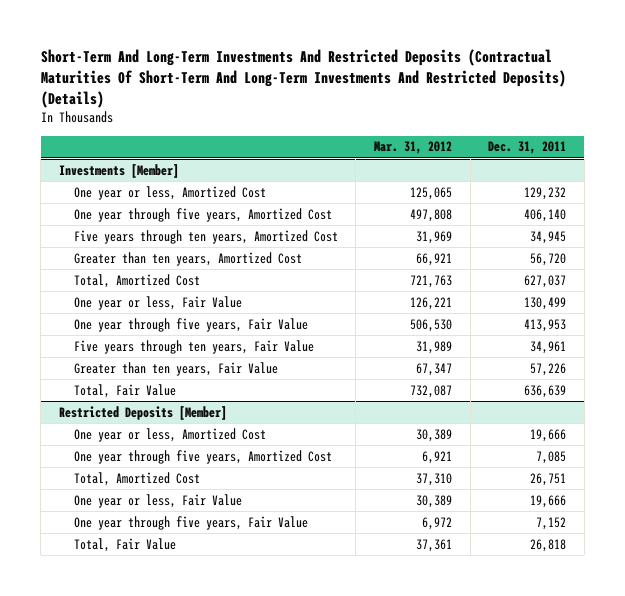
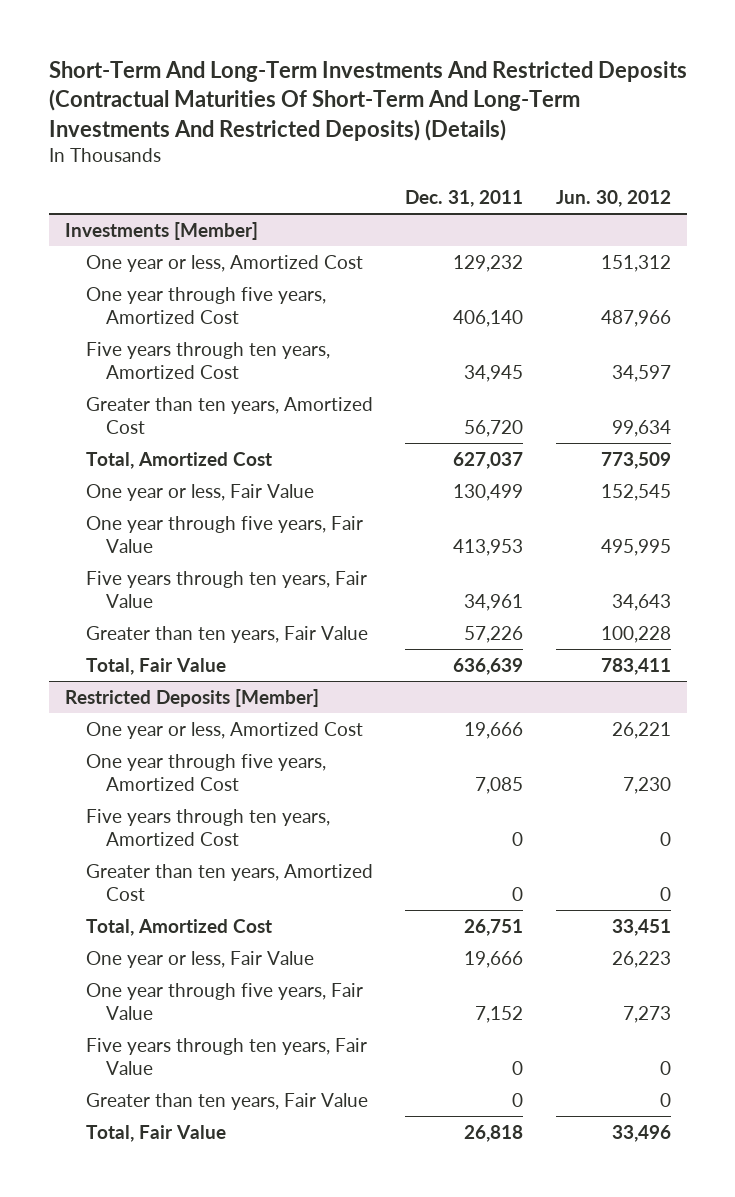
[373,141,452,155] Mar. 31, 2012 -> none
none -> [555,190,671,208] Jun. 30, 2012
none -> [85,808,330,847] Five years through ten years, Amortized Cost
none -> [85,863,373,902] Greater than ten years, Amortized Cost
none -> [85,1037,367,1076] Five years through ten years, Fair Value
none -> [85,1092,368,1110] Greater than ten years, Fair Value

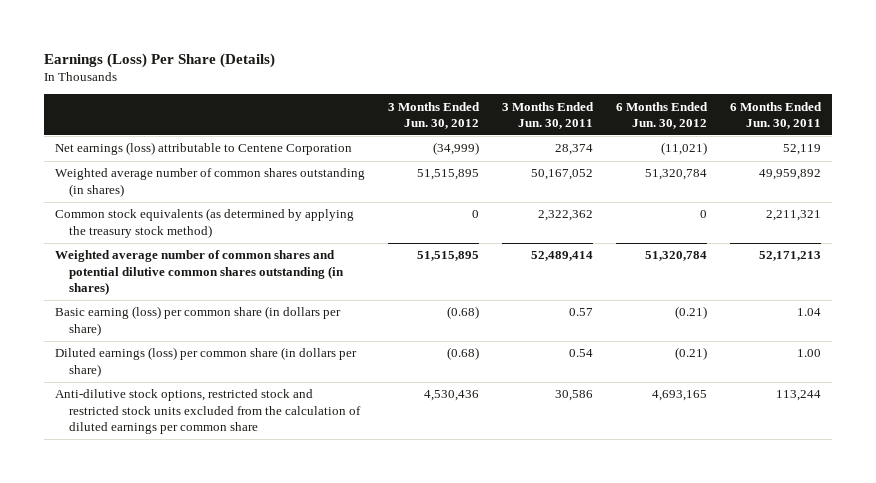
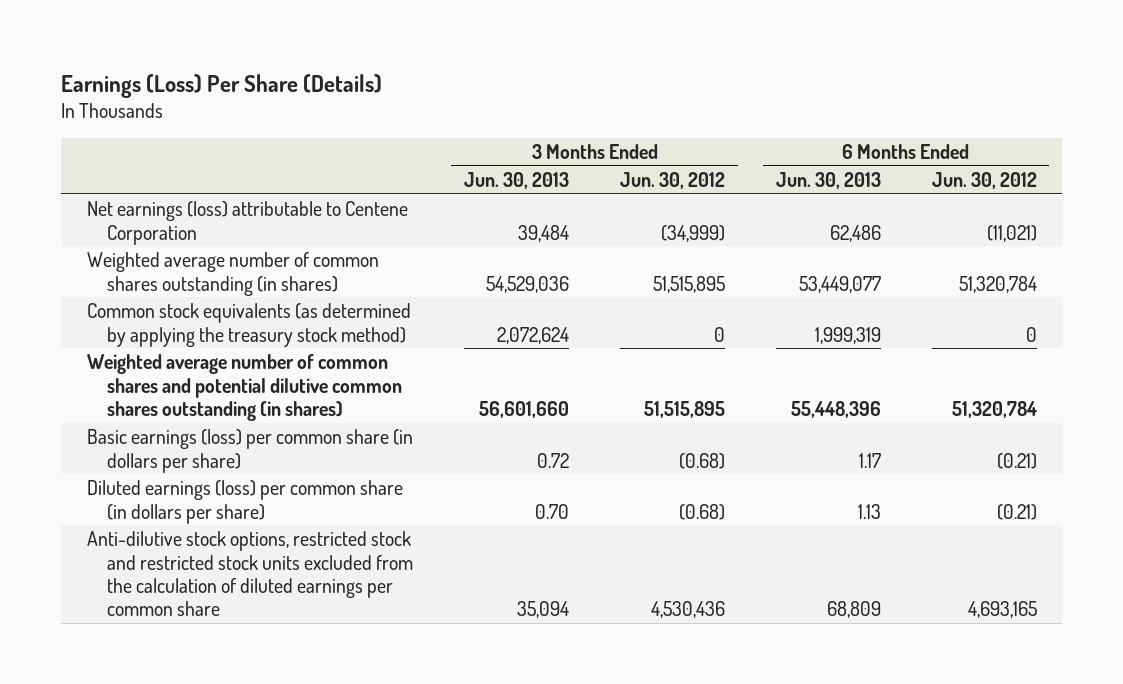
[502,101,595,129] 3 Months Ended Jun. 30, 2011 -> none
[729,101,822,129] 6 Months Ended Jun. 30, 2011 -> none
none -> [464,171,570,189] Jun. 30, 2013
none -> [775,171,881,189] Jun. 30, 2013
[55,306,342,336] Basic earning (loss) per common share (in dollars per share) -> [86,429,413,473] Basic earnings (loss) per common share (in dollars per share)

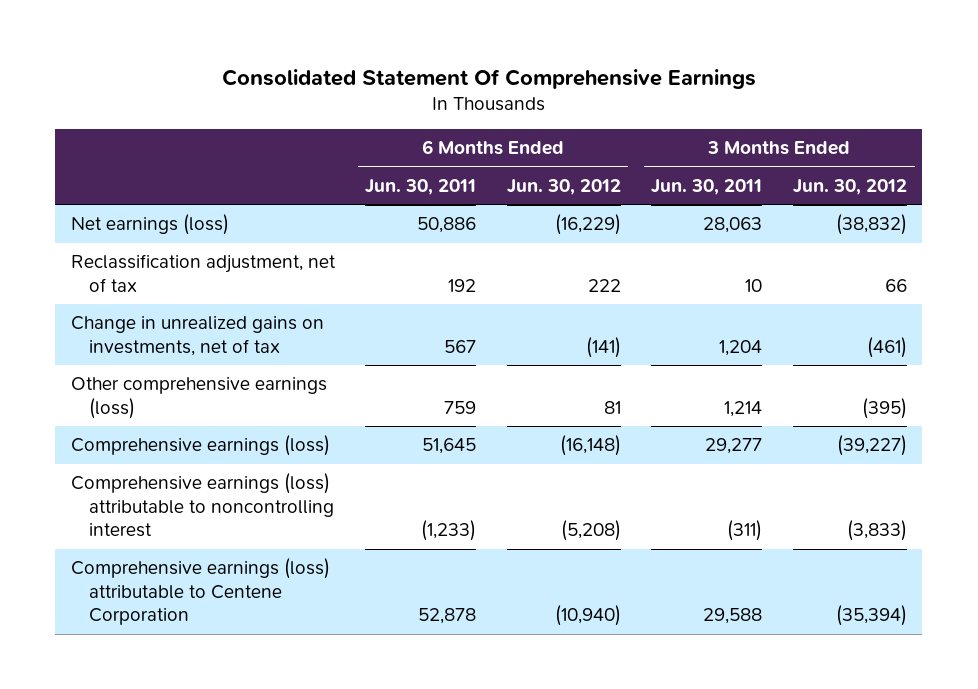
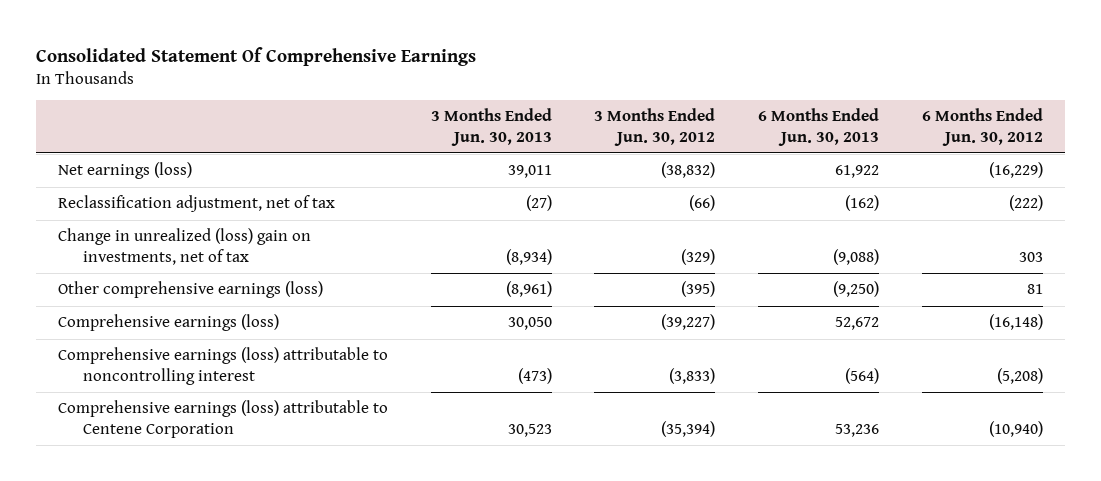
[365,179,477,196] Jun. 30, 2011 -> none
[651,179,763,196] Jun. 30, 2011 -> none
none -> [430,108,552,146] 3 Months Ended Jun. 30, 2013
none -> [758,108,880,146] 6 Months Ended Jun. 30, 2013
[587,278,621,292] 222 -> [1009,195,1044,212] (222)
[885,278,908,292] 66 -> [689,195,716,212] (66)
[70,316,324,356] Change in unrealized gains on investments, net of tax -> [57,228,311,265] Change in unrealized (loss) gain on investments, net of tax
[585,336,621,358] (141) -> [1019,251,1044,262] 303
[867,336,908,358] (461) -> [681,248,716,265] (329)

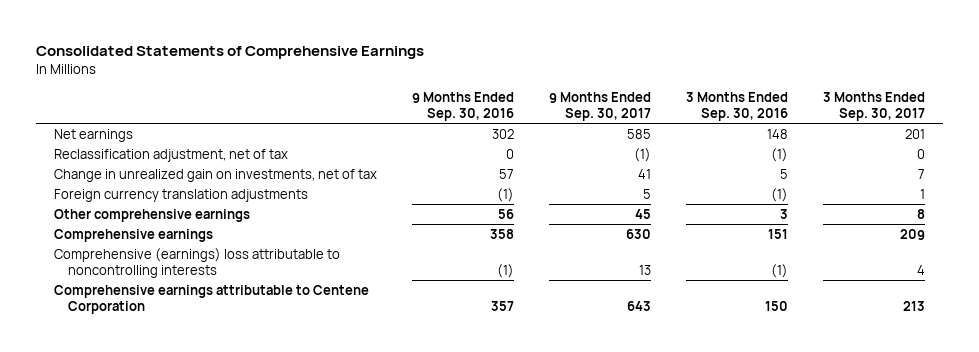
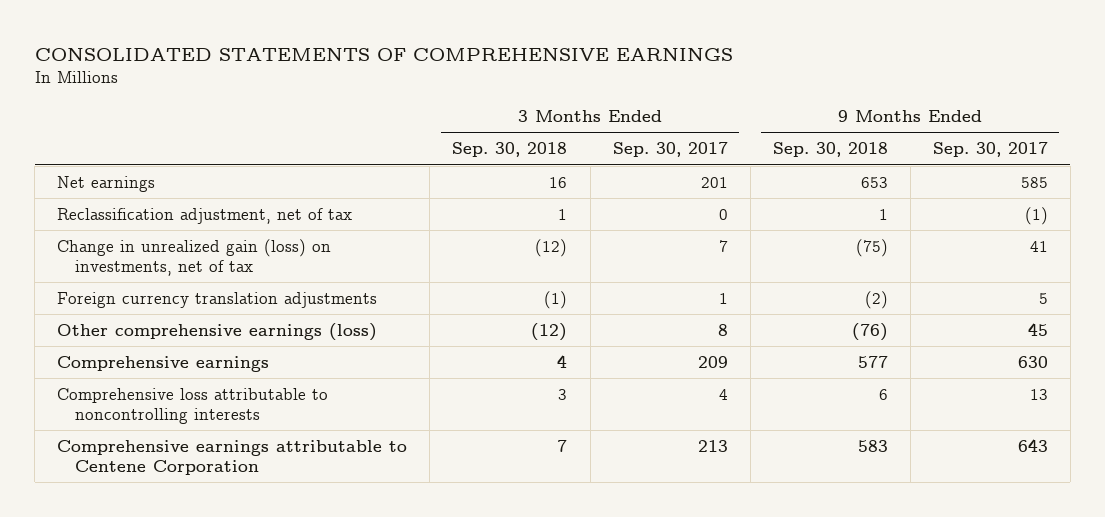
[36,46,425,60] Consolidated Statements of Comprehensive Earnings -> [34,47,733,61] CONSOLIDATED STATEMENTS OF COMPREHENSIVE EARNINGS
[411,91,514,121] 9 Months Ended Sep. 30, 2016 -> none
[686,91,789,121] 3 Months Ended Sep. 30, 2016 -> none
none -> [452,142,568,158] Sep. 30, 2018
none -> [772,142,888,158] Sep. 30, 2018
[53,168,377,182] Change in unrealized gain on investments, net of tax -> [57,238,332,276] Change in unrealized gain (loss) on investments, net of tax
[53,208,250,222] Other comprehensive earnings -> [57,322,378,341] Other comprehensive earnings (loss)
[53,247,340,278] Comprehensive (earnings) loss attributable to noncontrolling interests -> [57,387,329,424] Comprehensive loss attributable to noncontrolling interests

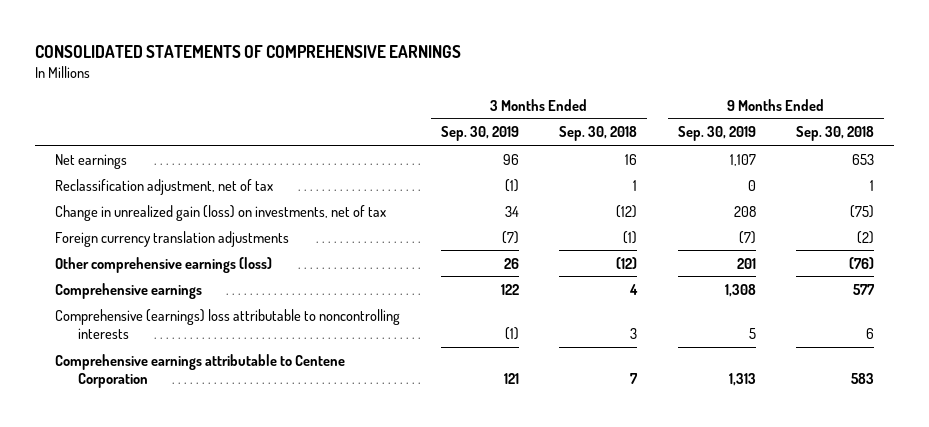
[612,142,728,158] Sep. 30, 2017 -> none
[932,142,1048,158] Sep. 30, 2017 -> none
none -> [440,126,519,142] Sep. 30, 2019
none -> [677,126,756,142] Sep. 30, 2019
[57,387,329,424] Comprehensive loss attributable to noncontrolling interests -> [55,308,401,340] Comprehensive (earnings) loss attributable to noncontrolling interests

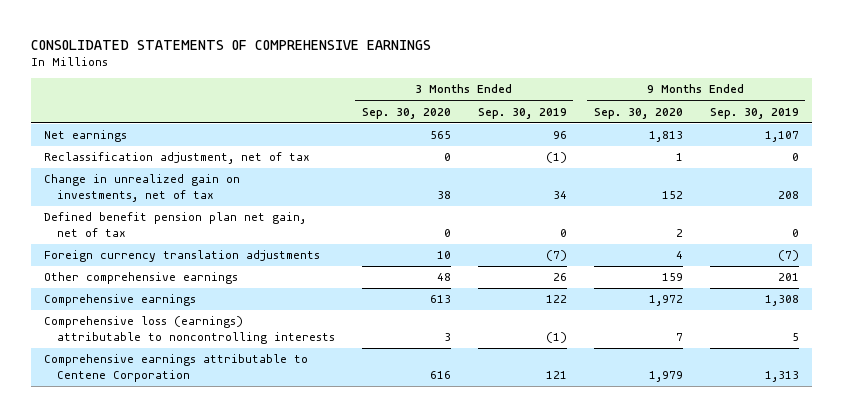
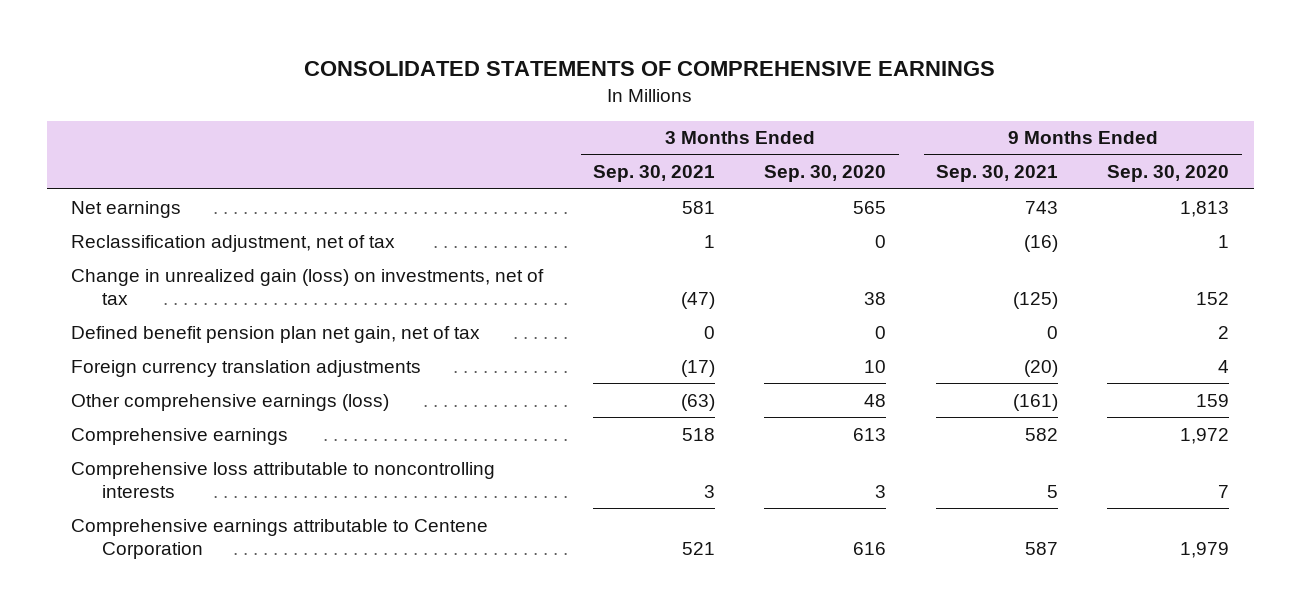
[477,107,567,119] Sep. 30, 2019 -> none
[709,107,799,119] Sep. 30, 2019 -> none
none -> [592,165,715,183] Sep. 30, 2021
none -> [935,165,1058,183] Sep. 30, 2021
[44,174,241,202] Change in unrealized gain on investments, net of tax -> [71,268,545,305] Change in unrealized gain (loss) on investments, net of tax
[44,272,239,285] Other comprehensive earnings -> [71,393,390,411] Other comprehensive earnings (loss)
[44,316,335,344] Comprehensive loss (earnings) attributable to noncontrolling interests -> [71,461,496,498] Comprehensive loss attributable to noncontrolling interests

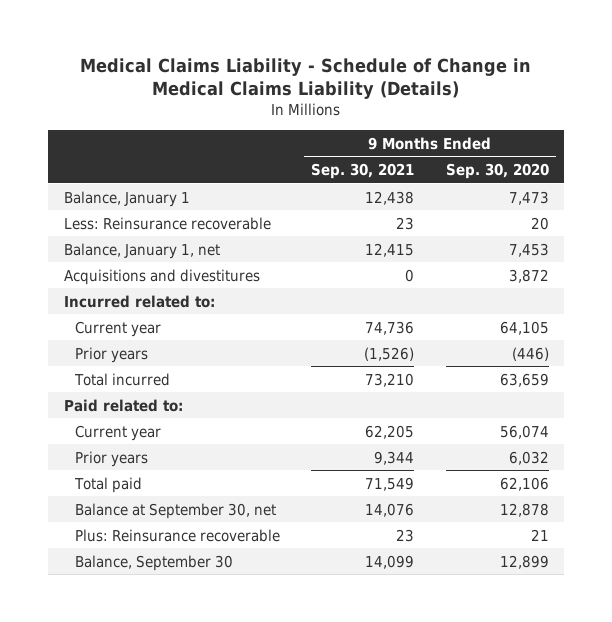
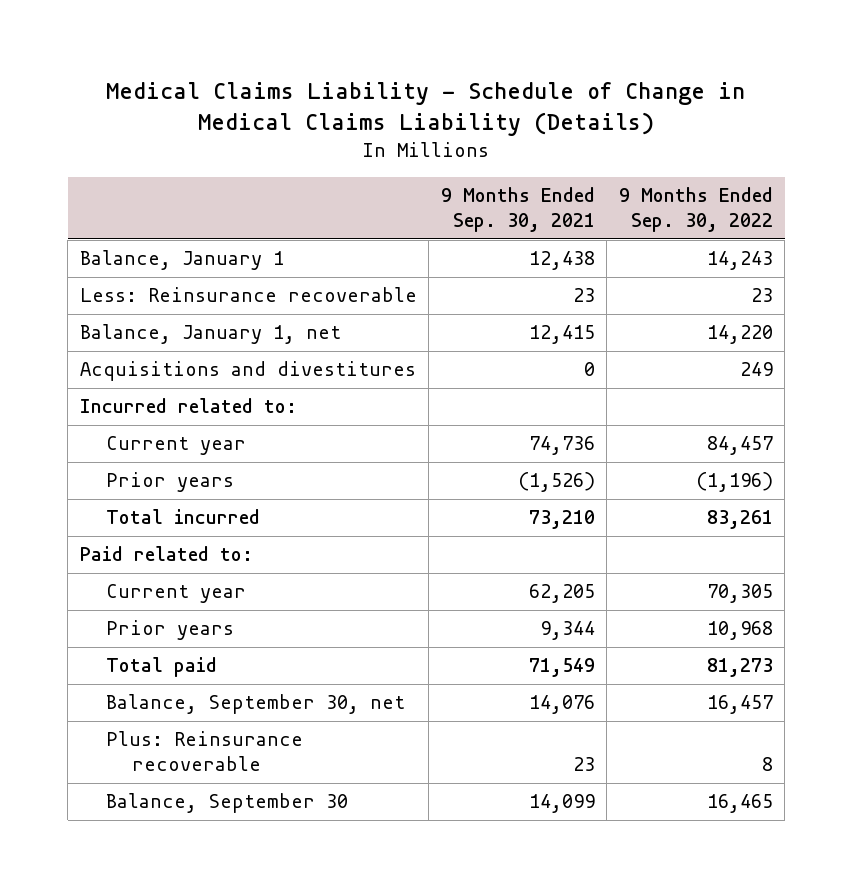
[445,162,549,179] Sep. 30, 2020 -> none
none -> [618,187,773,233] 9 Months Ended Sep. 30, 2022
[75,502,277,519] Balance at September 30, net -> [105,694,405,715] Balance, September 30, net

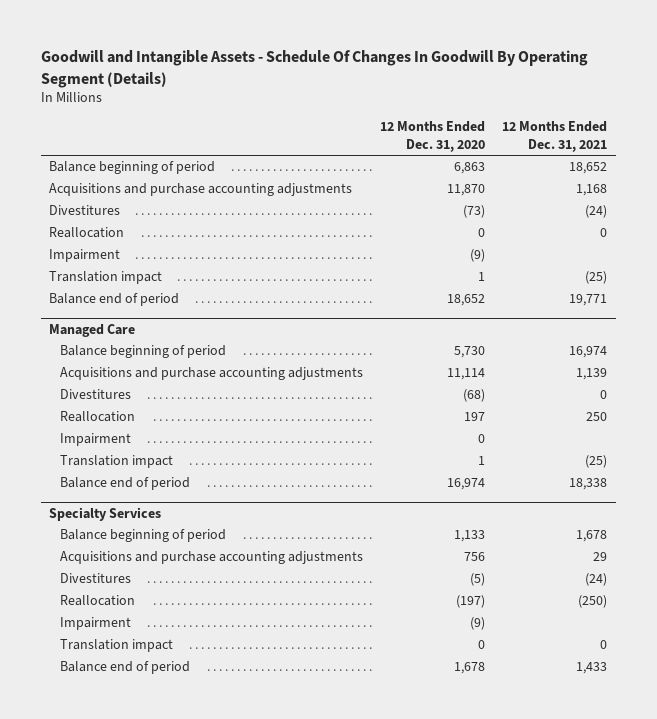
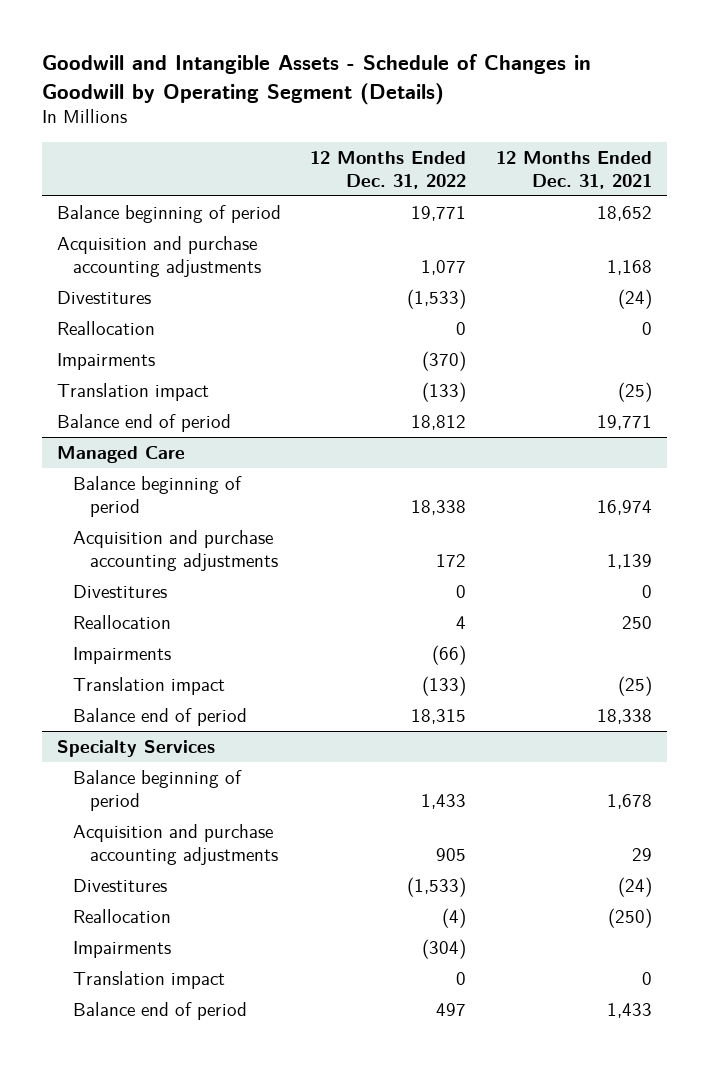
[40,50,588,88] Goodwill and Intangible Assets - Schedule Of Changes In Goodwill By Operating Segment (Details) -> [41,54,591,105] Goodwill and Intangible Assets - Schedule of Changes in Goodwill by Operating Segment (Details)
[380,121,486,152] 12 Months Ended Dec. 31, 2020 -> none
none -> [310,150,467,189] 12 Months Ended Dec. 31, 2022
[49,183,353,197] Acquisitions and purchase accounting adjustments -> [56,235,262,278] Acquisition and purchase accounting adjustments
[49,249,121,263] Impairment -> [56,352,155,370] Impairments
[60,367,364,381] Acquisitions and purchase accounting adjustments -> [73,529,279,572] Acquisition and purchase accounting adjustments
[60,433,132,447] Impairment -> [73,646,172,664] Impairments
[60,551,364,565] Acquisitions and purchase accounting adjustments -> [73,823,279,866] Acquisition and purchase accounting adjustments
[60,617,132,631] Impairment -> [73,940,172,958] Impairments

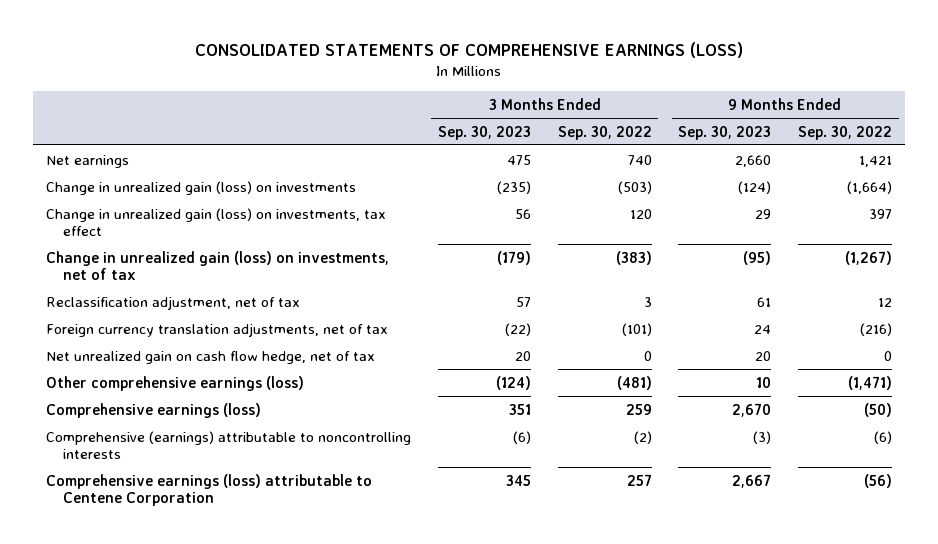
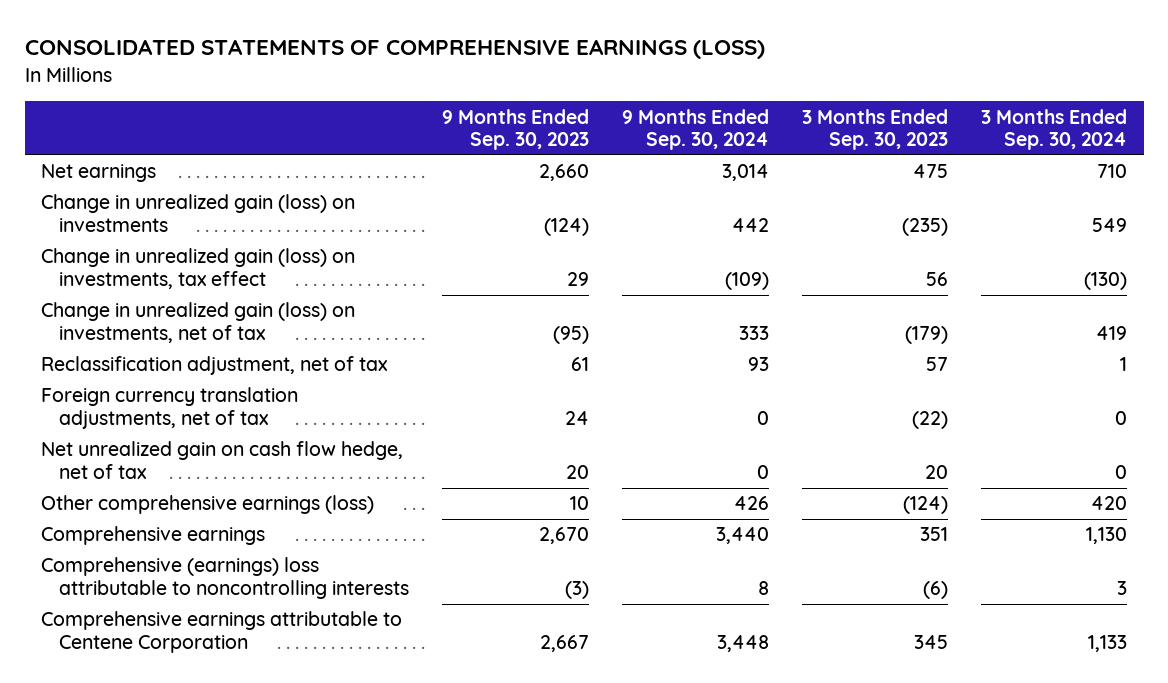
[557,125,652,140] Sep. 30, 2022 -> none
[798,125,893,140] Sep. 30, 2022 -> none
none -> [621,108,769,151] 9 Months Ended Sep. 30, 2024
none -> [981,108,1128,151] 3 Months Ended Sep. 30, 2024
[46,402,262,418] Comprehensive earnings (loss) -> [41,526,266,546] Comprehensive earnings
[46,430,412,460] Comprehensive (earnings) attributable to noncontrolling interests -> [41,557,409,600] Comprehensive (earnings) loss attributable to noncontrolling interests
[46,473,373,507] Comprehensive earnings (loss) attributable to Centene Corporation -> [41,611,403,654] Comprehensive earnings attributable to Centene Corporation

